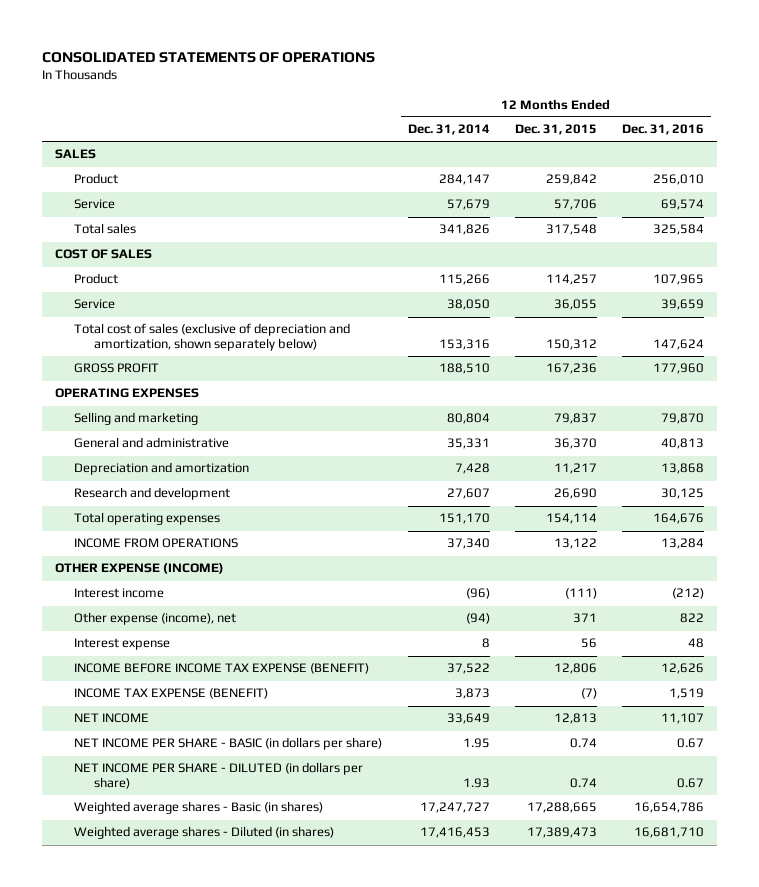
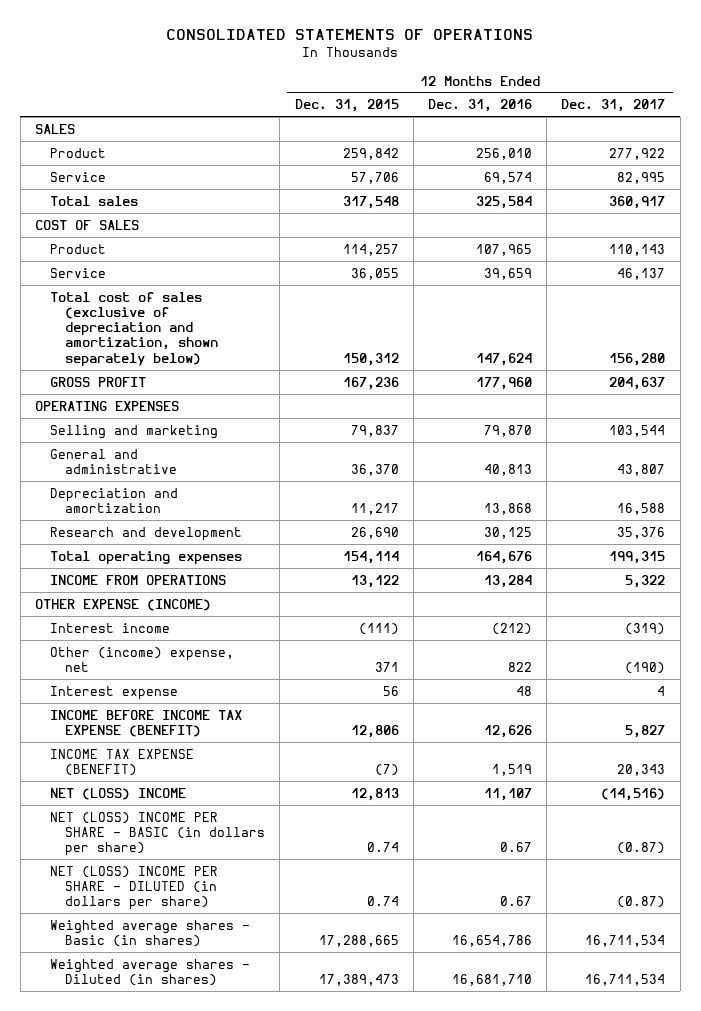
[407,124,490,136] Dec. 31, 2014 -> none
none -> [561,99,666,113] Dec. 31, 2017
[74,612,237,626] Other expense (income), net -> [50,646,235,672] Other (income) expense, net
[74,713,150,724] NET INCOME -> [50,787,187,800] NET (LOSS) INCOME
[74,737,383,751] NET INCOME PER SHARE - BASIC (in dollars per share) -> [50,811,266,857] NET (LOSS) INCOME PER SHARE - BASIC (in dollars per share)
[74,762,364,790] NET INCOME PER SHARE - DILUTED (in dollars per share) -> [50,865,219,911] NET (LOSS) INCOME PER SHARE - DILUTED (in dollars per share)

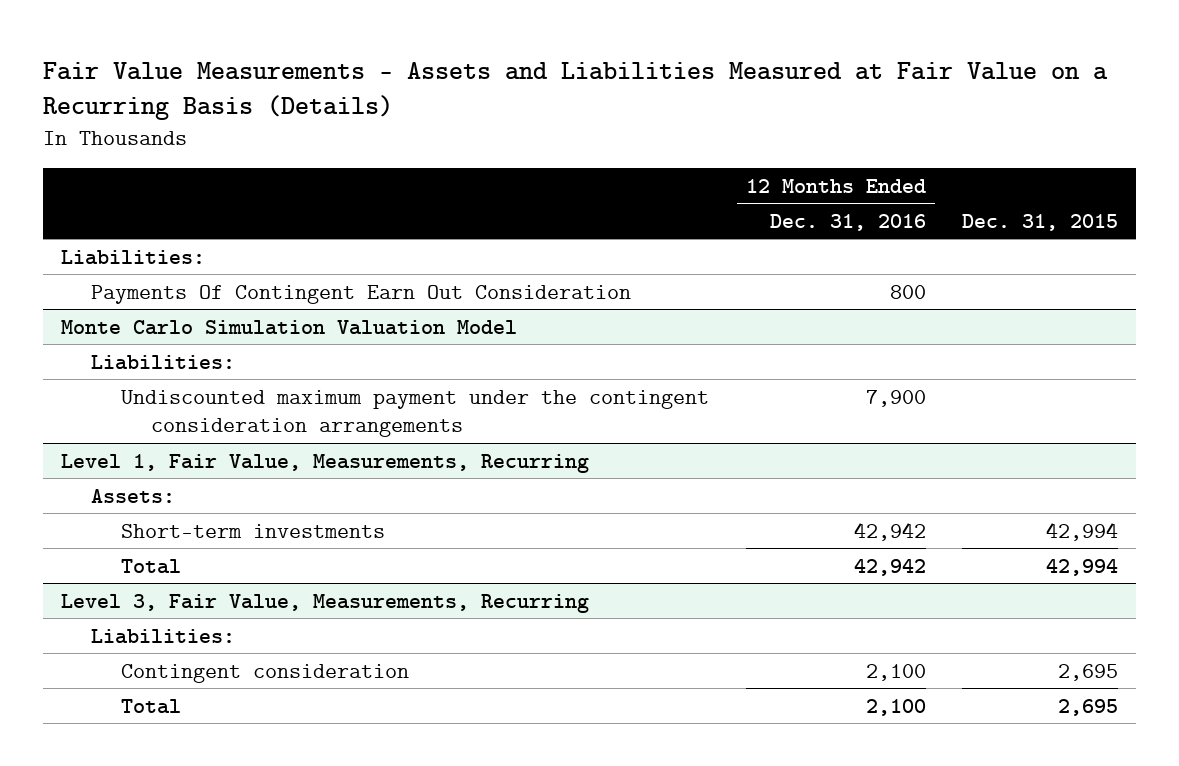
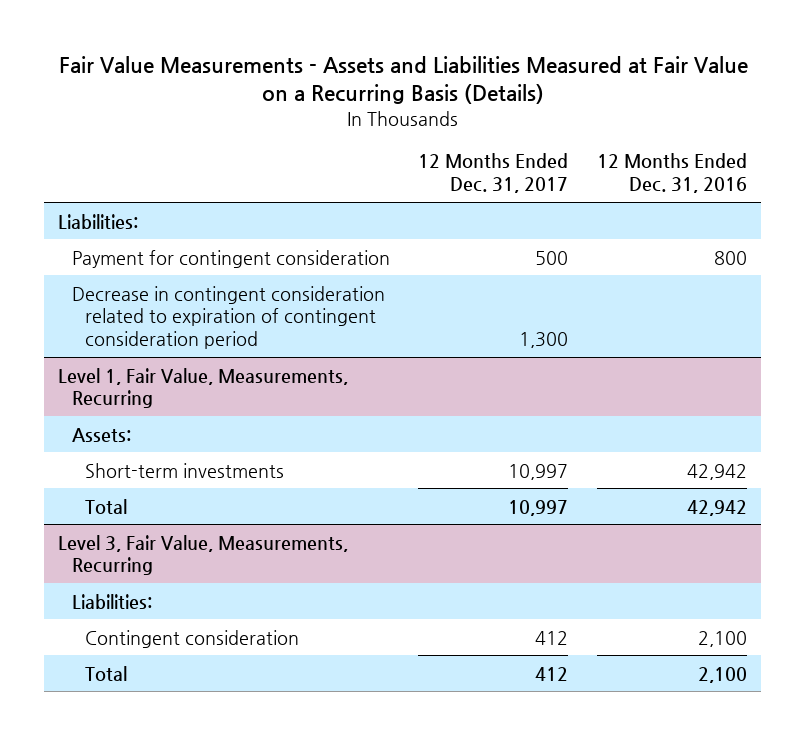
[961,213,1118,231] Dec. 31, 2015 -> none
none -> [418,153,569,194] 12 Months Ended Dec. 31, 2017
[91,284,632,304] Payments Of Contingent Earn Out Consideration -> none
[61,319,518,335] Monte Carlo Simulation Valuation Model -> none
[91,354,236,370] Liabilities: -> none
[121,389,710,438] Undiscounted maximum payment under the contingent consideration arrangements -> none
none -> [71,249,390,268] Payment for contingent consideration
none -> [71,285,385,350] Decrease in contingent consideration related to expiration of contingent consideration period

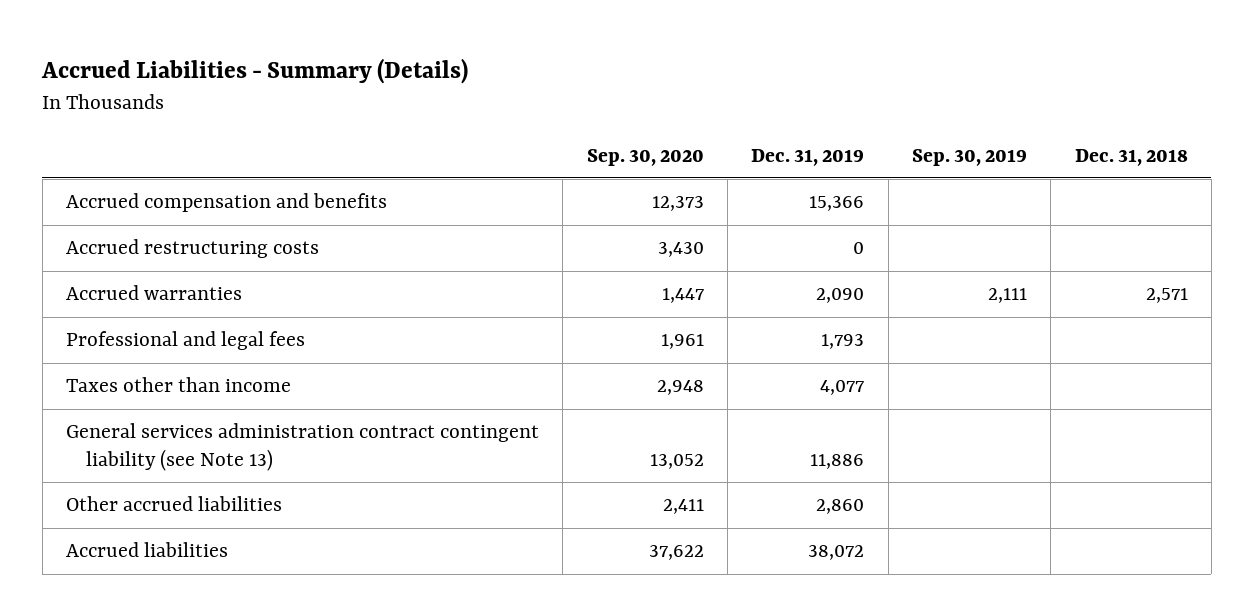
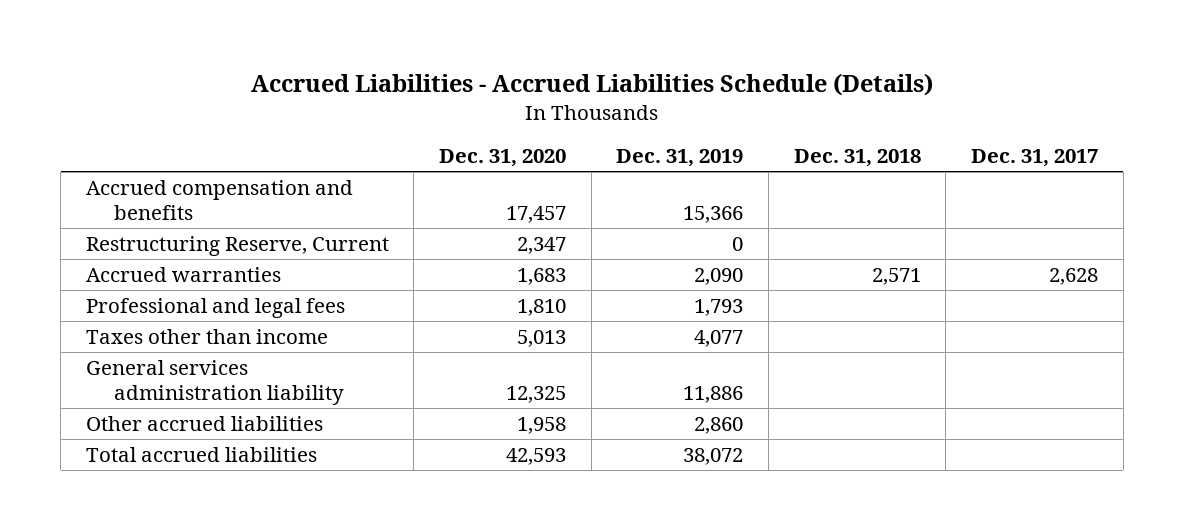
[41,58,469,85] Accrued Liabilities - Summary (Details) -> [250,73,933,97] Accrued Liabilities - Accrued Liabilities Schedule (Details)
[586,148,704,166] Sep. 30, 2020 -> none
[911,148,1027,166] Sep. 30, 2019 -> none
none -> [438,149,566,168] Dec. 31, 2020
none -> [970,149,1098,168] Dec. 31, 2017
[66,239,320,259] Accrued restructuring costs -> none
none -> [85,235,389,256] Restructuring Reserve, Current
[66,423,540,471] General services administration contract contingent liability (see Note 13) -> [85,359,345,405] General services administration liability
[66,542,229,558] Accrued liabilities -> [85,446,317,462] Total accrued liabilities

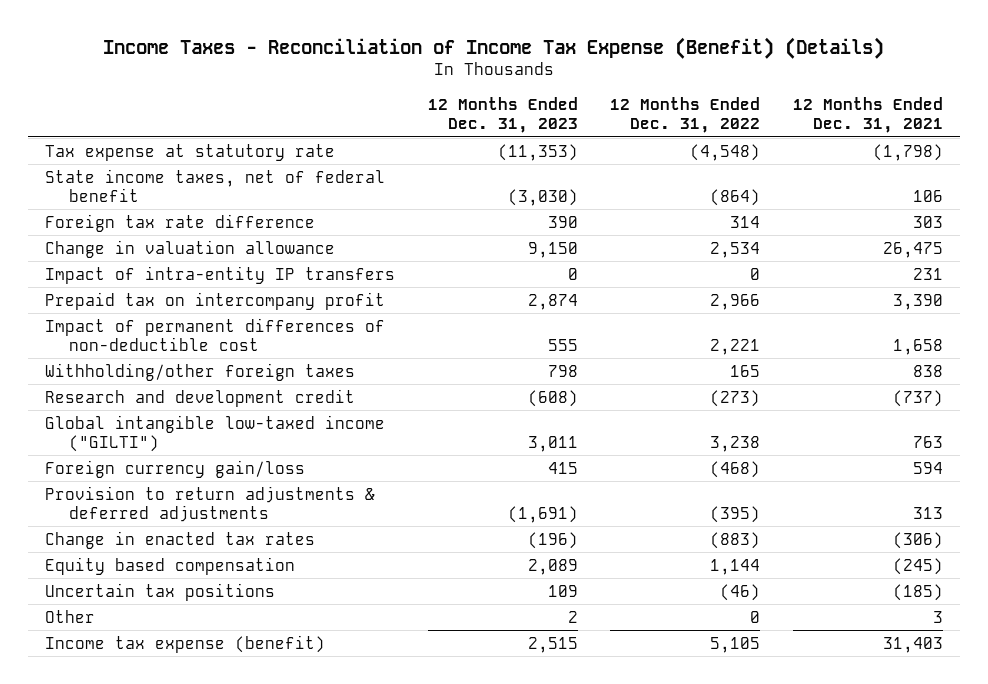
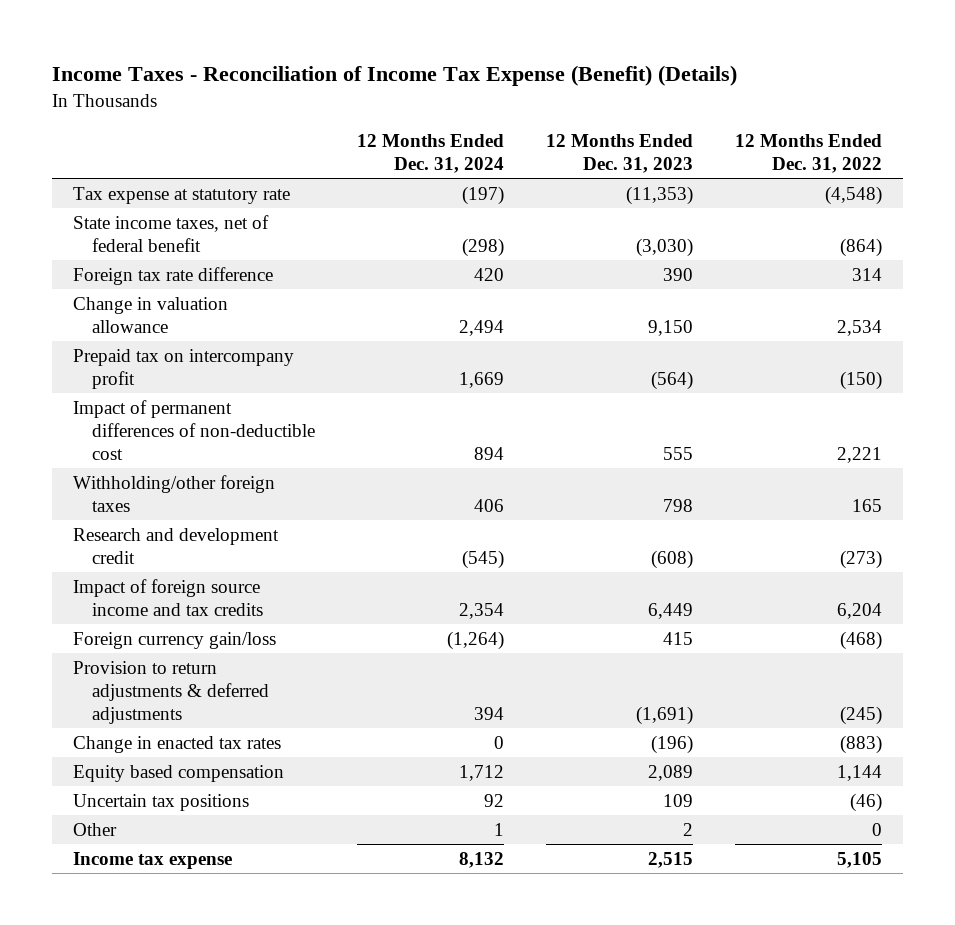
[793,97,944,134] 12 Months Ended Dec. 31, 2021 -> none
none -> [357,133,505,173] 12 Months Ended Dec. 31, 2024
[44,265,395,284] Impact of intra-entity IP transfers -> none
[527,293,578,310] 2,874 -> [651,370,694,390] (564)
[710,293,761,310] 2,966 -> [840,370,883,390] (150)
[44,414,385,452] Global intangible low-taxed income ("GILTI") -> none
none -> [72,578,264,616] Impact of foreign source income and tax credits
[710,505,761,523] (395) -> [840,705,883,725] (245)
[44,634,325,653] Income tax expense (benefit) -> [72,851,232,869] Income tax expense

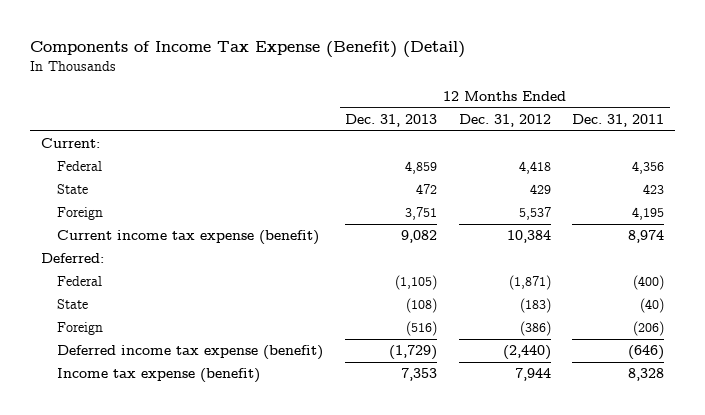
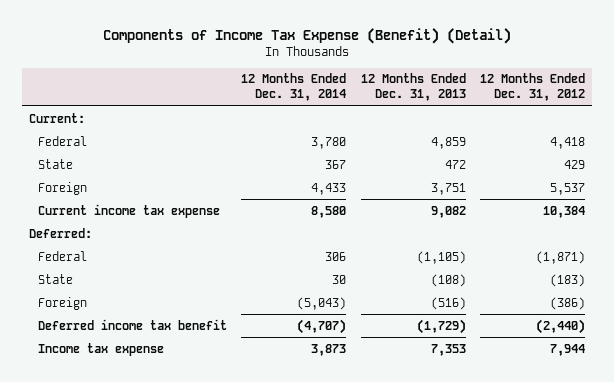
[572,114,665,128] Dec. 31, 2011 -> none
none -> [241,73,347,102] 12 Months Ended Dec. 31, 2014
[57,230,320,246] Current income tax expense (benefit) -> [37,203,220,218] Current income tax expense
[57,345,324,361] Deferred income tax expense (benefit) -> [37,318,227,330] Deferred income tax benefit
[57,368,261,384] Income tax expense (benefit) -> [37,342,164,356] Income tax expense

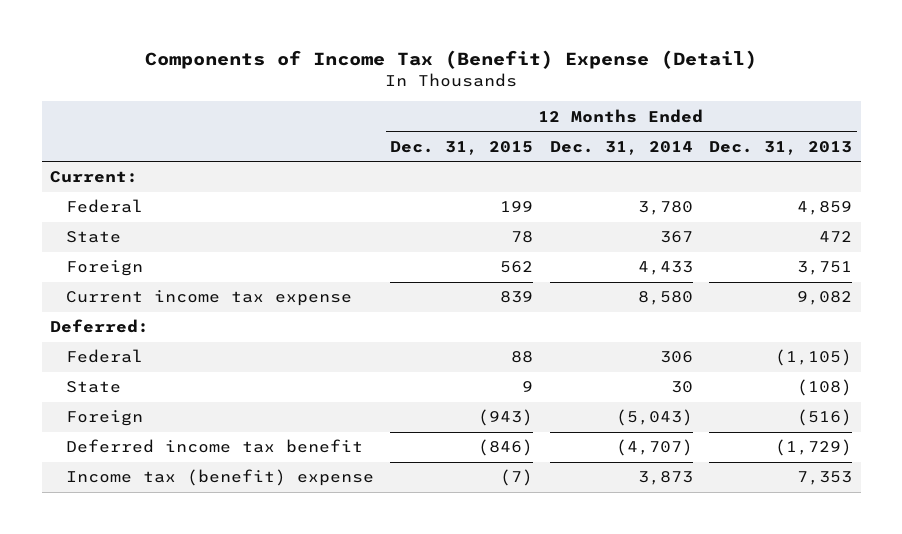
[102,27,511,44] Components of Income Tax Expense (Benefit) (Detail) -> [145,50,758,70] Components of Income Tax (Benefit) Expense (Detail)
[480,73,586,102] 12 Months Ended Dec. 31, 2012 -> none
none -> [390,140,534,155] Dec. 31, 2015
[37,342,164,356] Income tax expense -> [65,469,374,487] Income tax (benefit) expense

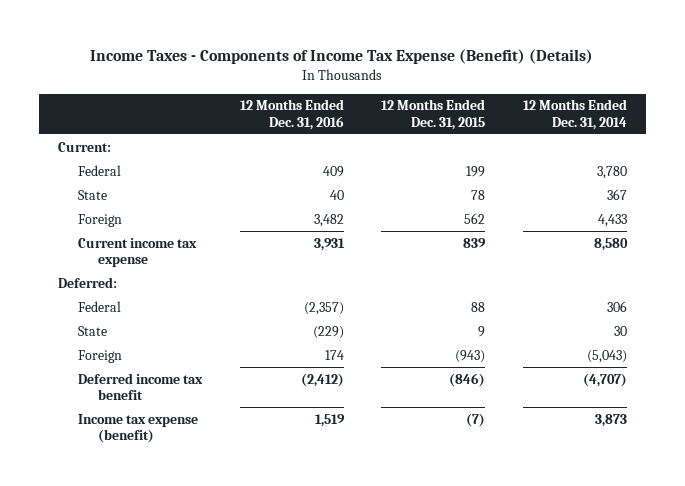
[145,50,758,70] Components of Income Tax (Benefit) Expense (Detail) -> [90,48,594,64] Income Taxes - Components of Income Tax Expense (Benefit) (Details)
[709,140,853,155] Dec. 31, 2013 -> none
none -> [239,99,344,130] 12 Months Ended Dec. 31, 2016
[65,469,374,487] Income tax (benefit) expense -> [78,413,199,443] Income tax expense (benefit)

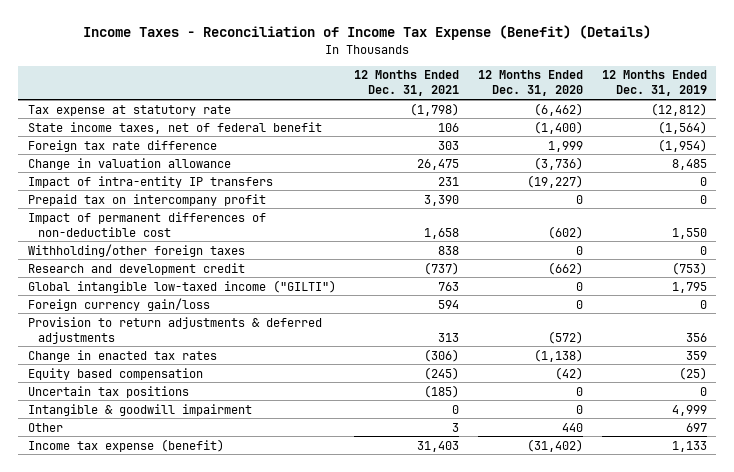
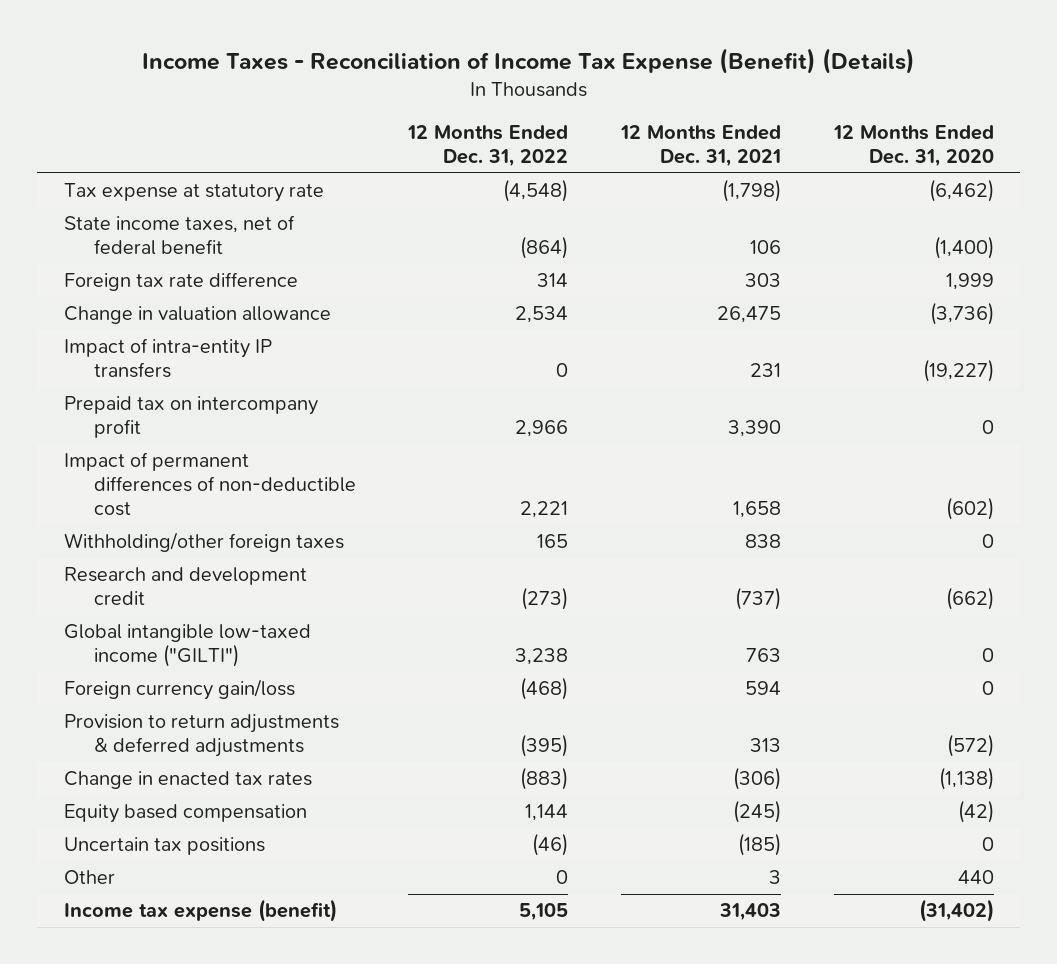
[601,70,707,97] 12 Months Ended Dec. 31, 2019 -> none
none -> [407,125,569,168] 12 Months Ended Dec. 31, 2022
[27,403,252,416] Intangible & goodwill impairment -> none

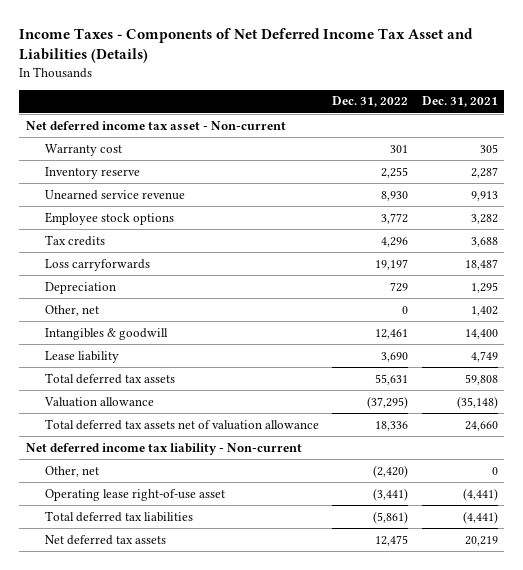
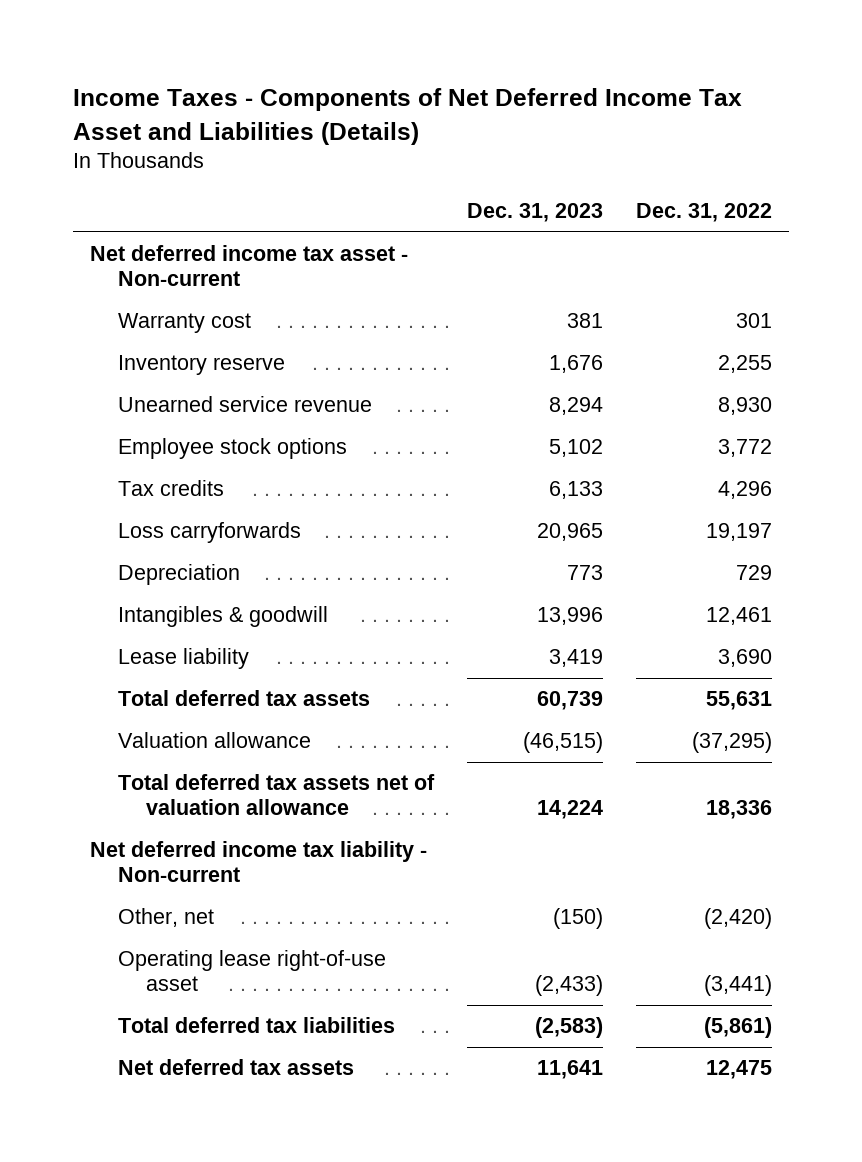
[421,96,498,108] Dec. 31, 2021 -> none
none -> [466,202,603,222] Dec. 31, 2023
[44,304,99,316] Other, net -> none

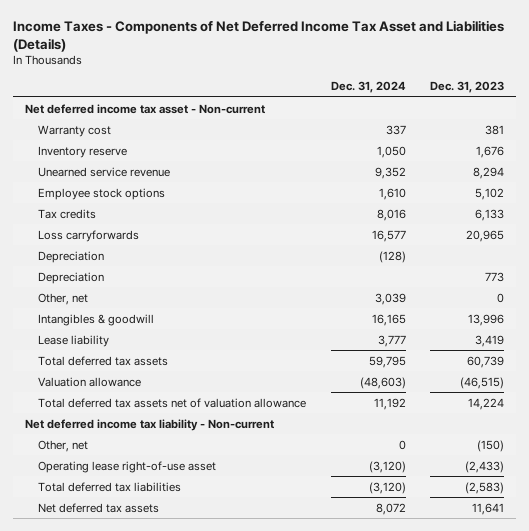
[636,202,773,222] Dec. 31, 2022 -> none
none -> [330,81,406,94] Dec. 31, 2024
none -> [38,250,105,263] Depreciation
none -> [38,292,89,305] Other, net

